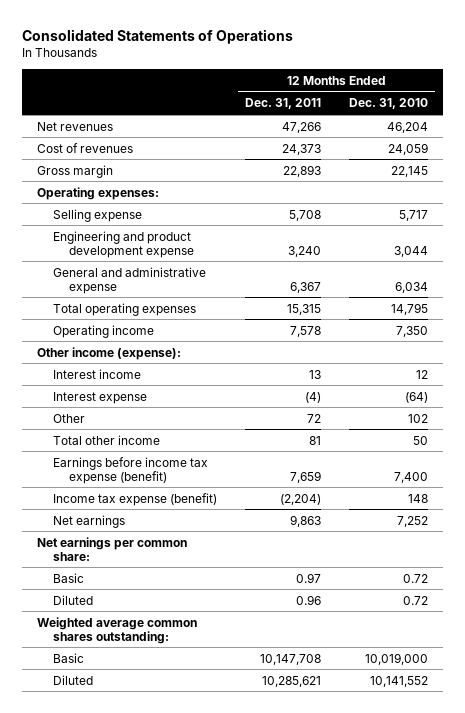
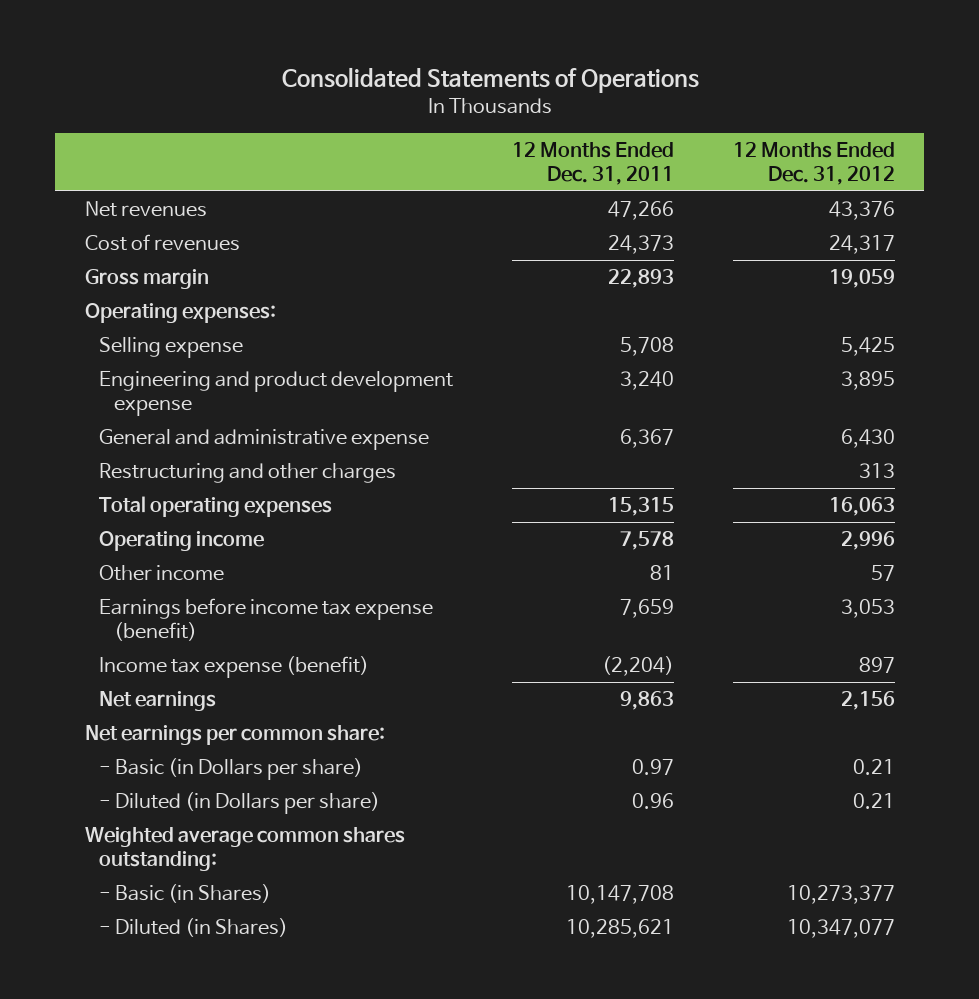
[349,98,429,110] Dec. 31, 2010 -> none
none -> [732,142,895,186] 12 Months Ended Dec. 31, 2012
none -> [99,462,397,483] Restructuring and other charges
[36,346,181,360] Other income (expense): -> none
[52,368,141,379] Interest income -> none
[52,391,147,404] Interest expense -> none
[52,434,160,445] Total other income -> none
[52,413,85,423] Other -> [99,564,225,581] Other income
[307,413,322,423] 72 -> [649,564,674,580] 81
[52,572,84,583] Basic -> [99,757,364,780] - Basic (in Dollars per share)
[52,594,93,605] Diluted -> [99,791,381,814] - Diluted (in Dollars per share)
[52,652,84,663] Basic -> [99,883,272,903] - Basic (in Shares)
[52,674,93,685] Diluted -> [99,917,289,937] - Diluted (in Shares)

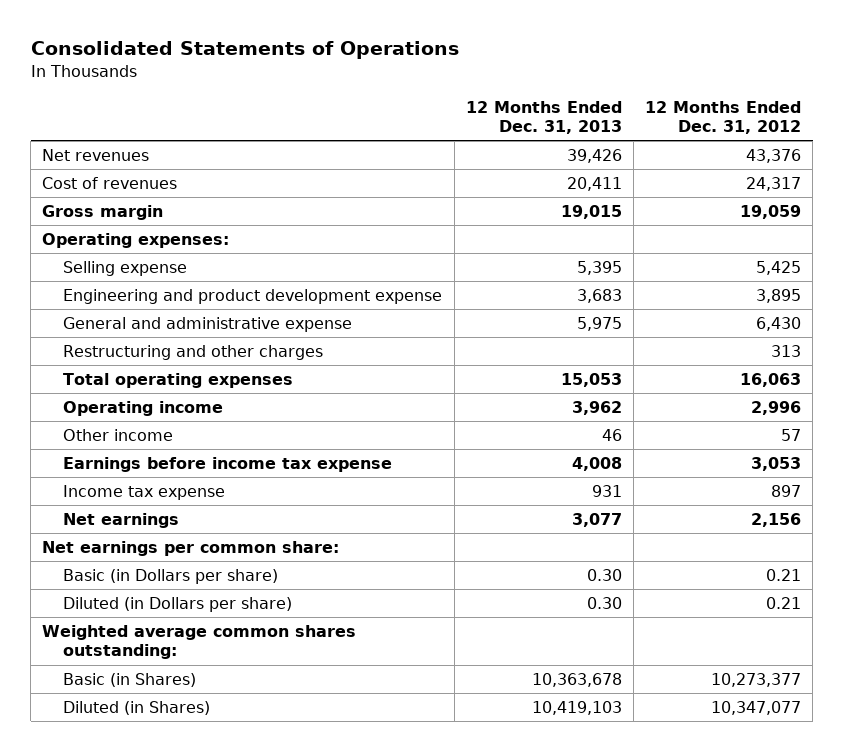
[511,142,674,186] 12 Months Ended Dec. 31, 2011 -> none
none -> [465,100,622,135] 12 Months Ended Dec. 31, 2013
[99,597,434,642] Earnings before income tax expense (benefit) -> [63,456,393,472] Earnings before income tax expense
[99,655,370,678] Income tax expense (benefit) -> [63,484,226,500] Income tax expense
[99,757,364,780] - Basic (in Dollars per share) -> [63,568,279,584] Basic (in Dollars per share)
[99,791,381,814] - Diluted (in Dollars per share) -> [63,596,293,612] Diluted (in Dollars per share)
[99,883,272,903] - Basic (in Shares) -> [63,672,197,687] Basic (in Shares)
[99,917,289,937] - Diluted (in Shares) -> [63,700,211,715] Diluted (in Shares)

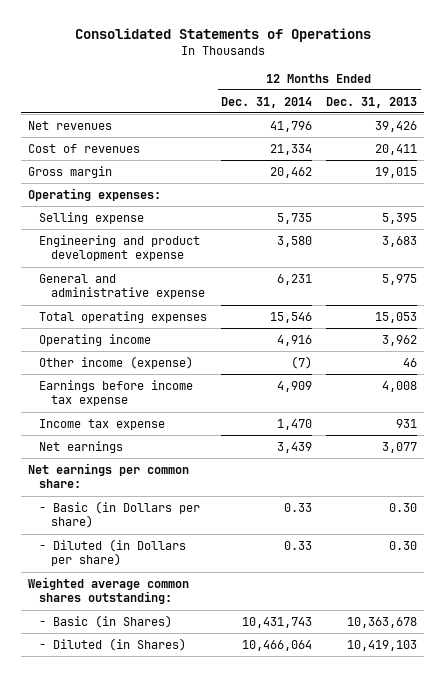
[645,100,802,135] 12 Months Ended Dec. 31, 2012 -> none
none -> [221,96,313,108] Dec. 31, 2014
[63,344,324,360] Restructuring and other charges -> none
[63,428,174,441] Other income -> [39,355,194,369] Other income (expense)
[63,568,279,584] Basic (in Dollars per share) -> [39,500,201,529] - Basic (in Dollars per share)
[63,596,293,612] Diluted (in Dollars per share) -> [39,538,187,567] - Diluted (in Dollars per share)
[63,672,197,687] Basic (in Shares) -> [39,614,173,628] - Basic (in Shares)
[63,700,211,715] Diluted (in Shares) -> [39,637,187,651] - Diluted (in Shares)

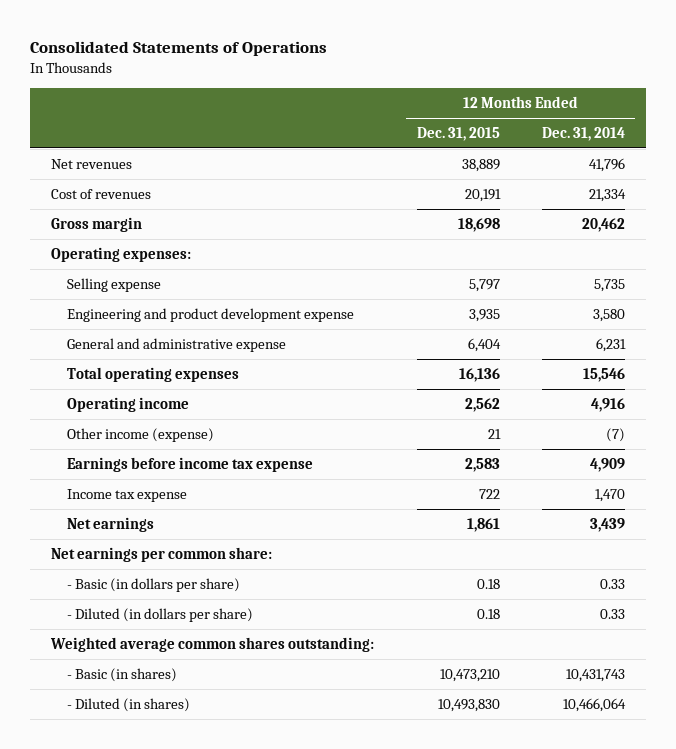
[326,96,418,108] Dec. 31, 2013 -> none
none -> [416,126,500,141] Dec. 31, 2015
[39,500,201,529] - Basic (in Dollars per share) -> [66,577,240,592] - Basic (in dollars per share)
[39,538,187,567] - Diluted (in Dollars per share) -> [66,607,253,622] - Diluted (in dollars per share)
[39,614,173,628] - Basic (in Shares) -> [66,667,177,682] - Basic (in shares)
[39,637,187,651] - Diluted (in Shares) -> [66,697,190,712] - Diluted (in shares)

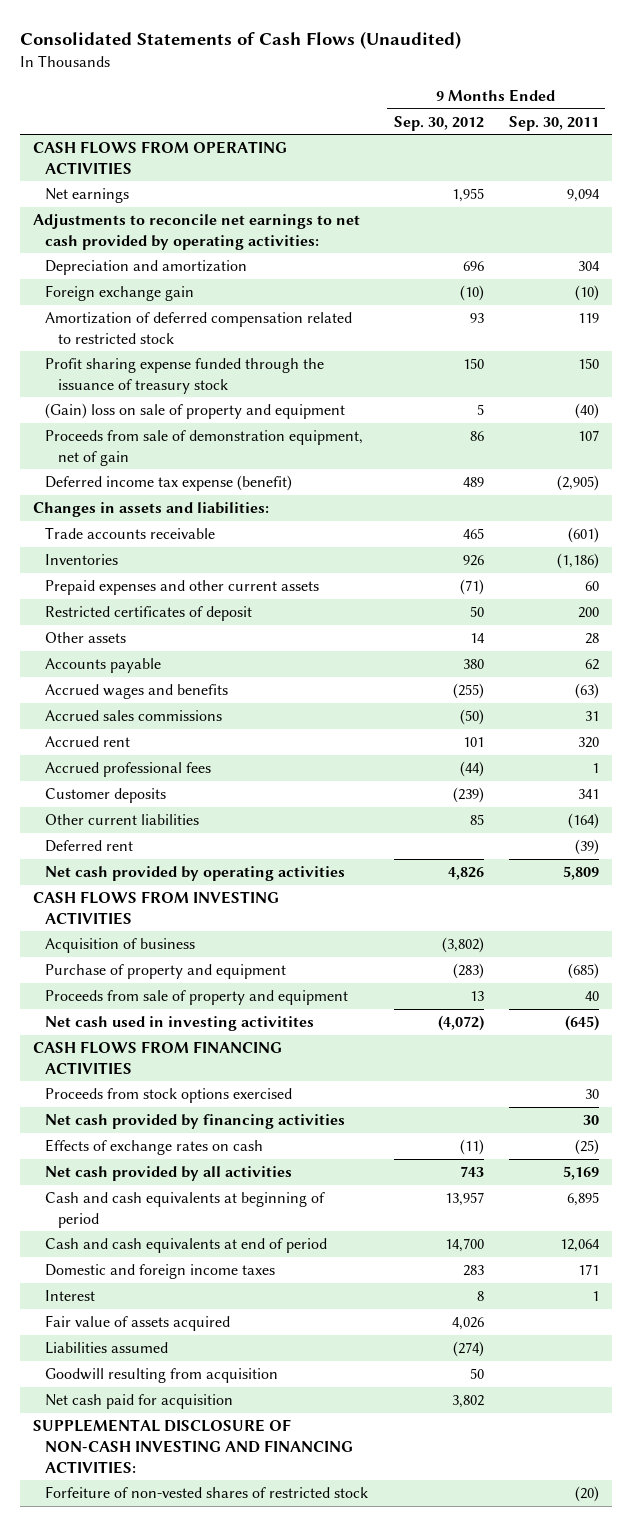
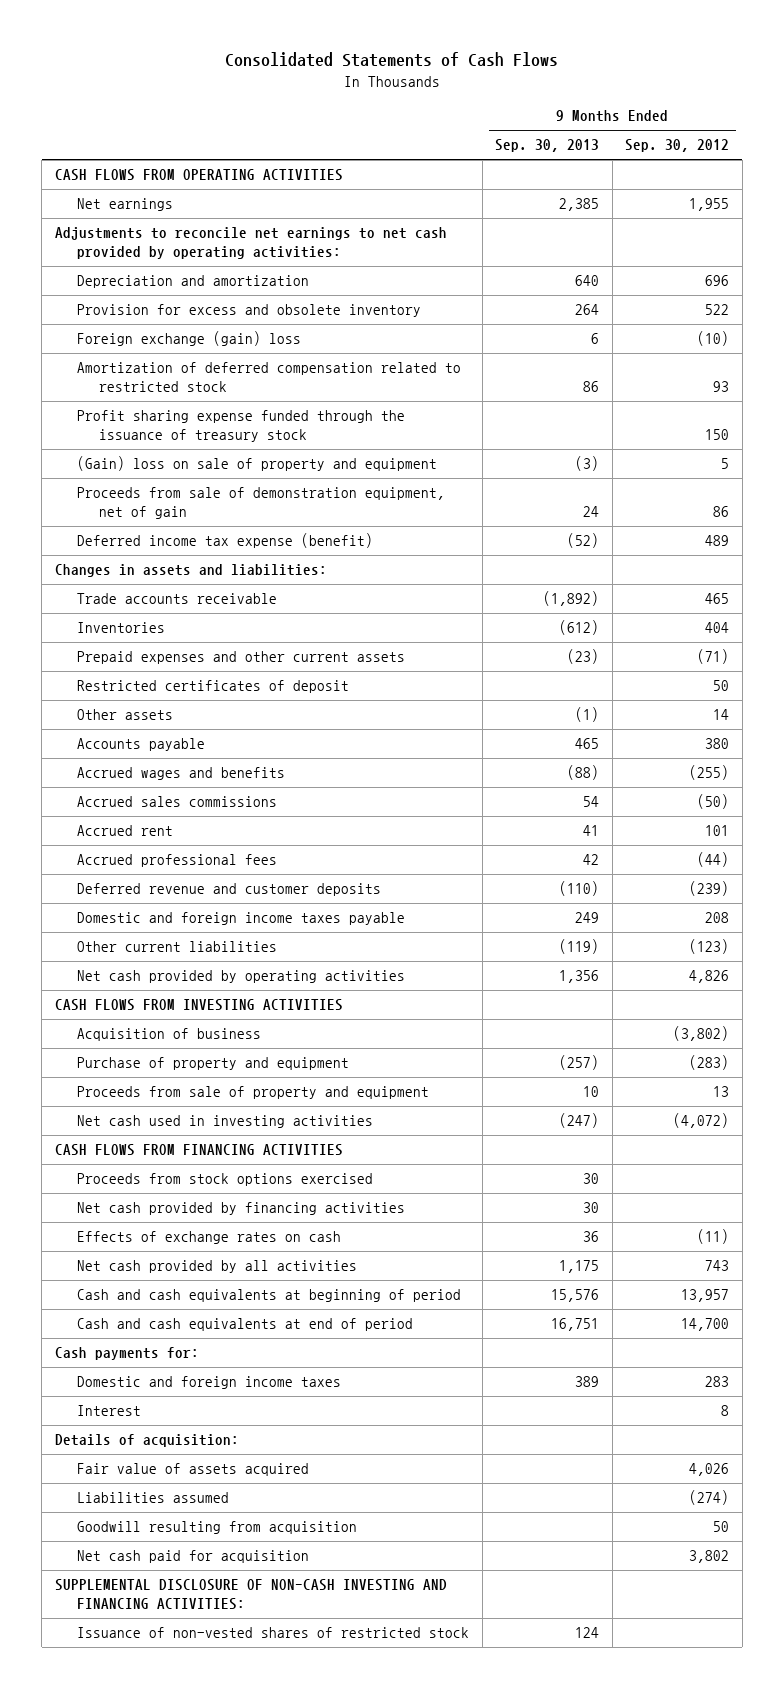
[20,31,462,50] Consolidated Statements of Cash Flows (Unaudited) -> [225,52,559,68] Consolidated Statements of Cash Flows
[508,115,599,131] Sep. 30, 2011 -> none
none -> [495,139,600,153] Sep. 30, 2013
none -> [77,304,422,318] Provision for excess and obsolete inventory
[45,285,195,302] Foreign exchange gain -> [77,331,302,347] Foreign exchange (gain) loss
[462,555,484,567] 926 -> [705,622,730,634] 404
[45,840,134,853] Deferred rent -> none
[45,788,167,804] Customer deposits -> [77,883,382,897] Deferred revenue and customer deposits
none -> [77,912,406,926] Domestic and foreign income taxes payable
[469,814,484,826] 85 -> [689,939,730,955] (123)
[45,1016,315,1032] Net cash used in investing activitites -> [77,1115,374,1129] Net cash used in investing activities
none -> [54,1347,199,1361] Cash payments for:
none -> [54,1434,239,1448] Details of acquisition:
[45,1486,369,1499] Forfeiture of non-vested shares of restricted stock -> [77,1627,470,1639] Issuance of non-vested shares of restricted stock

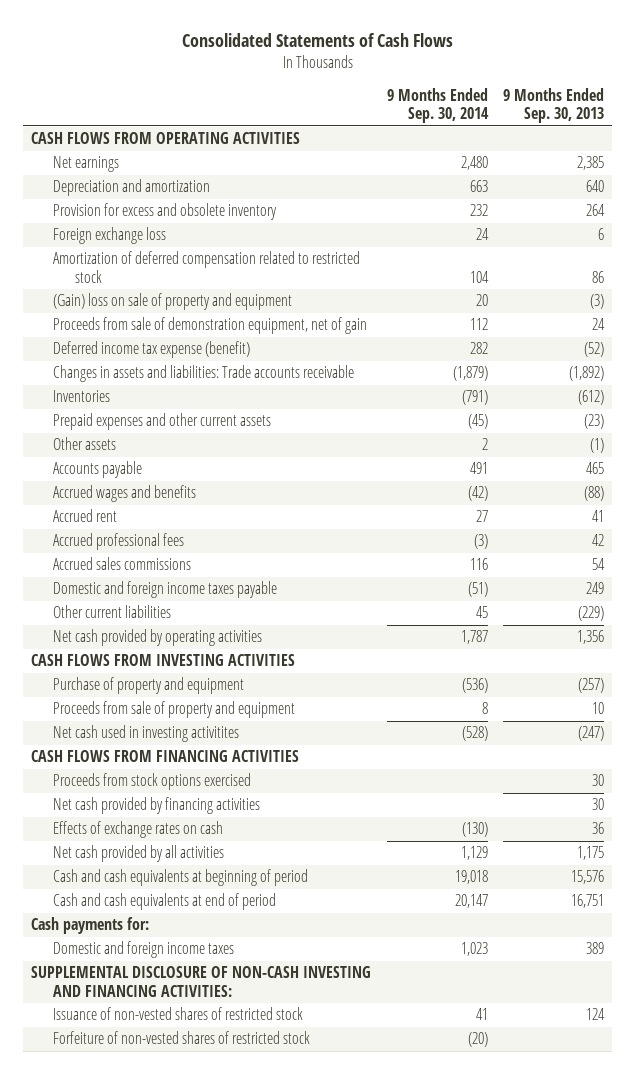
[625,139,730,153] Sep. 30, 2012 -> none
none -> [386,87,489,124] 9 Months Ended Sep. 30, 2014
[54,227,447,260] Adjustments to reconcile net earnings to net cash provided by operating activities: -> none
[77,331,302,347] Foreign exchange (gain) loss -> [52,227,166,245] Foreign exchange loss
[77,410,406,443] Profit sharing expense funded through the issuance of treasury stock -> none
[54,564,327,578] Changes in assets and liabilities: -> none
[77,593,278,605] Trade accounts receivable -> [52,365,354,383] Changes in assets and liabilities: Trade accounts receivable
[77,680,350,694] Restricted certificates of deposit -> none
[77,883,382,897] Deferred revenue and customer deposits -> none
[77,796,278,808] Accrued sales commissions -> [52,557,191,571] Accrued sales commissions
[559,939,600,955] (119) -> [578,606,605,622] (229)
[77,1028,262,1042] Acquisition of business -> none
[77,1115,374,1129] Net cash used in investing activities -> [52,725,239,743] Net cash used in investing activitites
[77,1405,142,1417] Interest -> none
[54,1434,239,1448] Details of acquisition: -> none
[77,1463,310,1477] Fair value of assets acquired -> none
[77,1492,230,1504] Liabilities assumed -> none
[77,1521,358,1535] Goodwill resulting from acquisition -> none
[77,1550,310,1564] Net cash paid for acquisition -> none
none -> [52,1031,310,1045] Forfeiture of non-vested shares of restricted stock

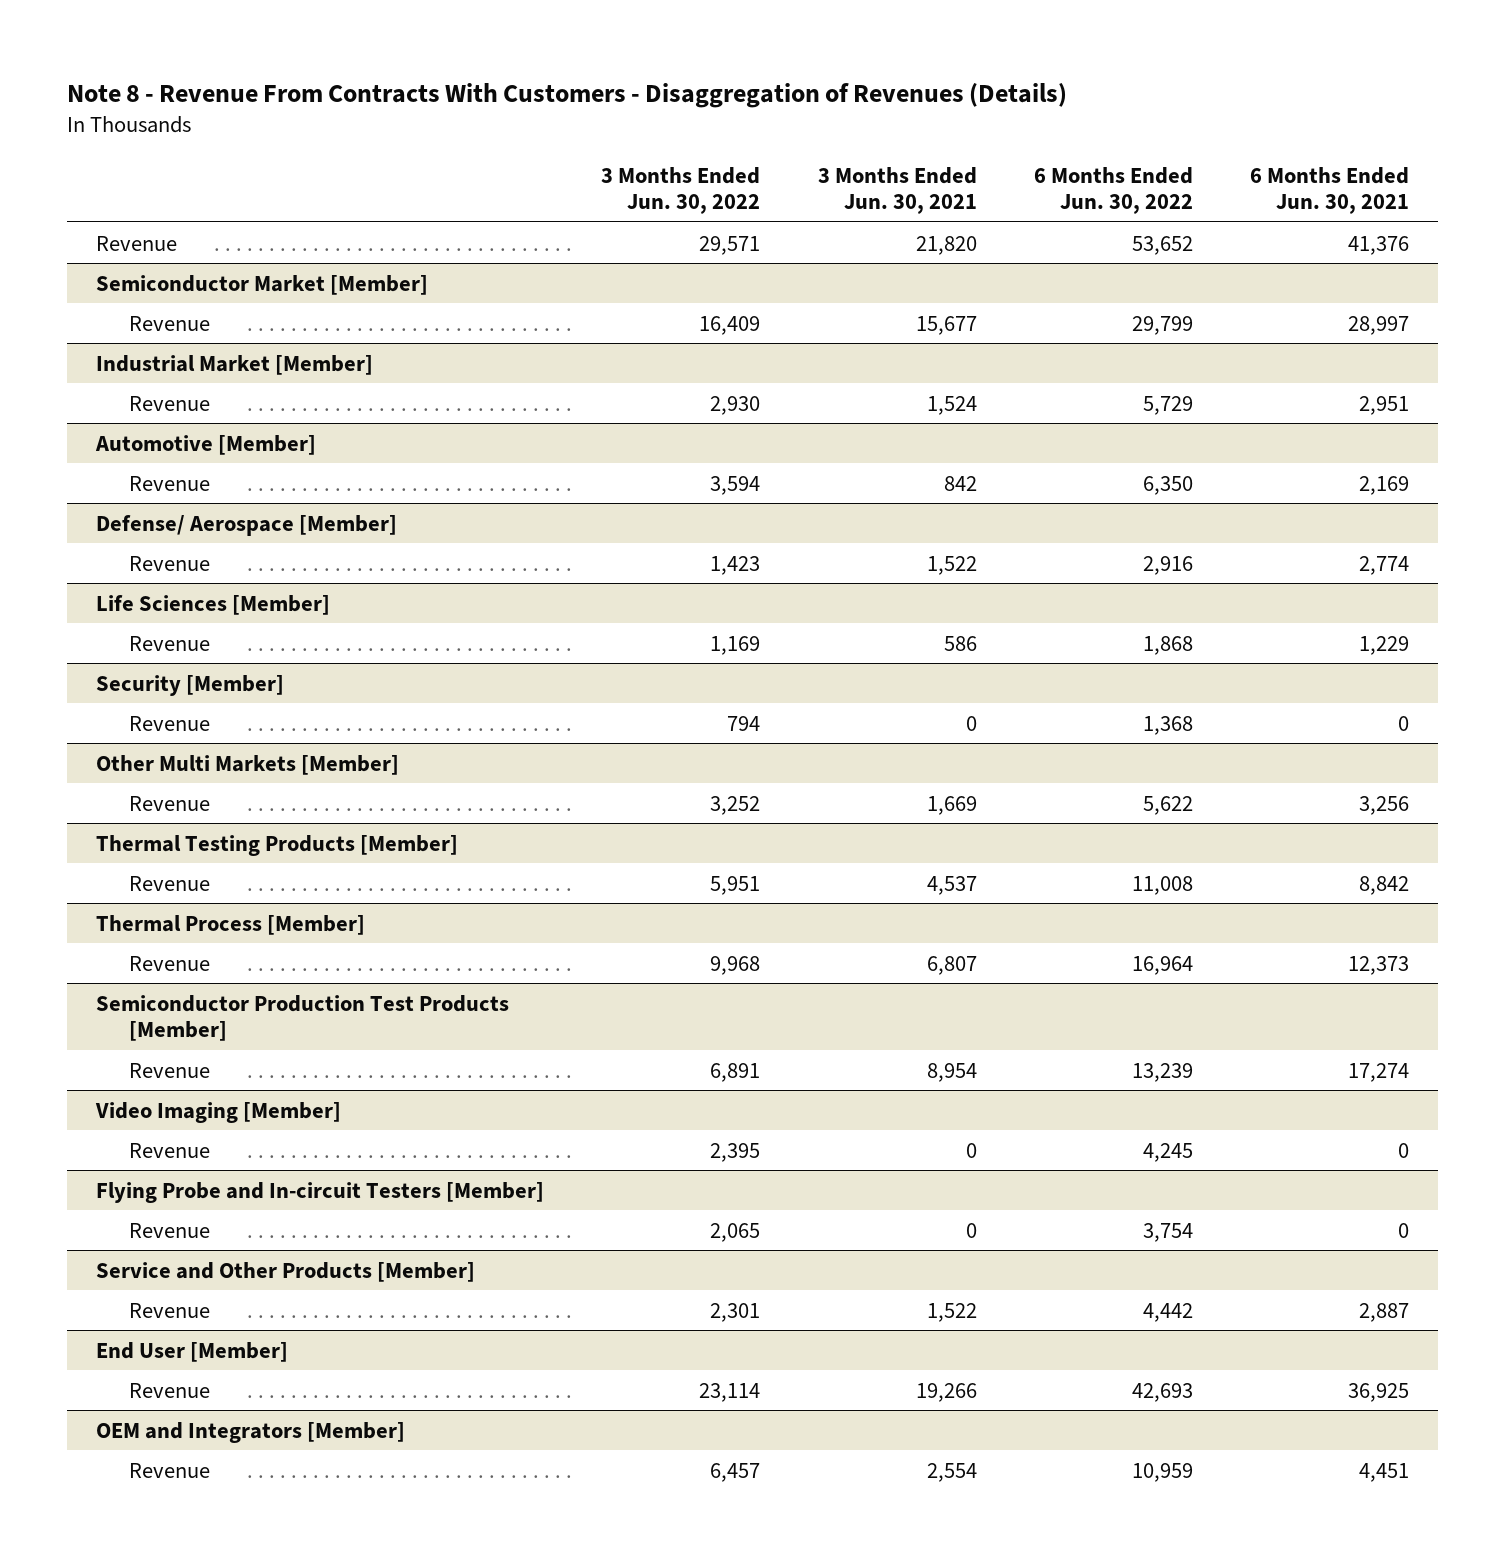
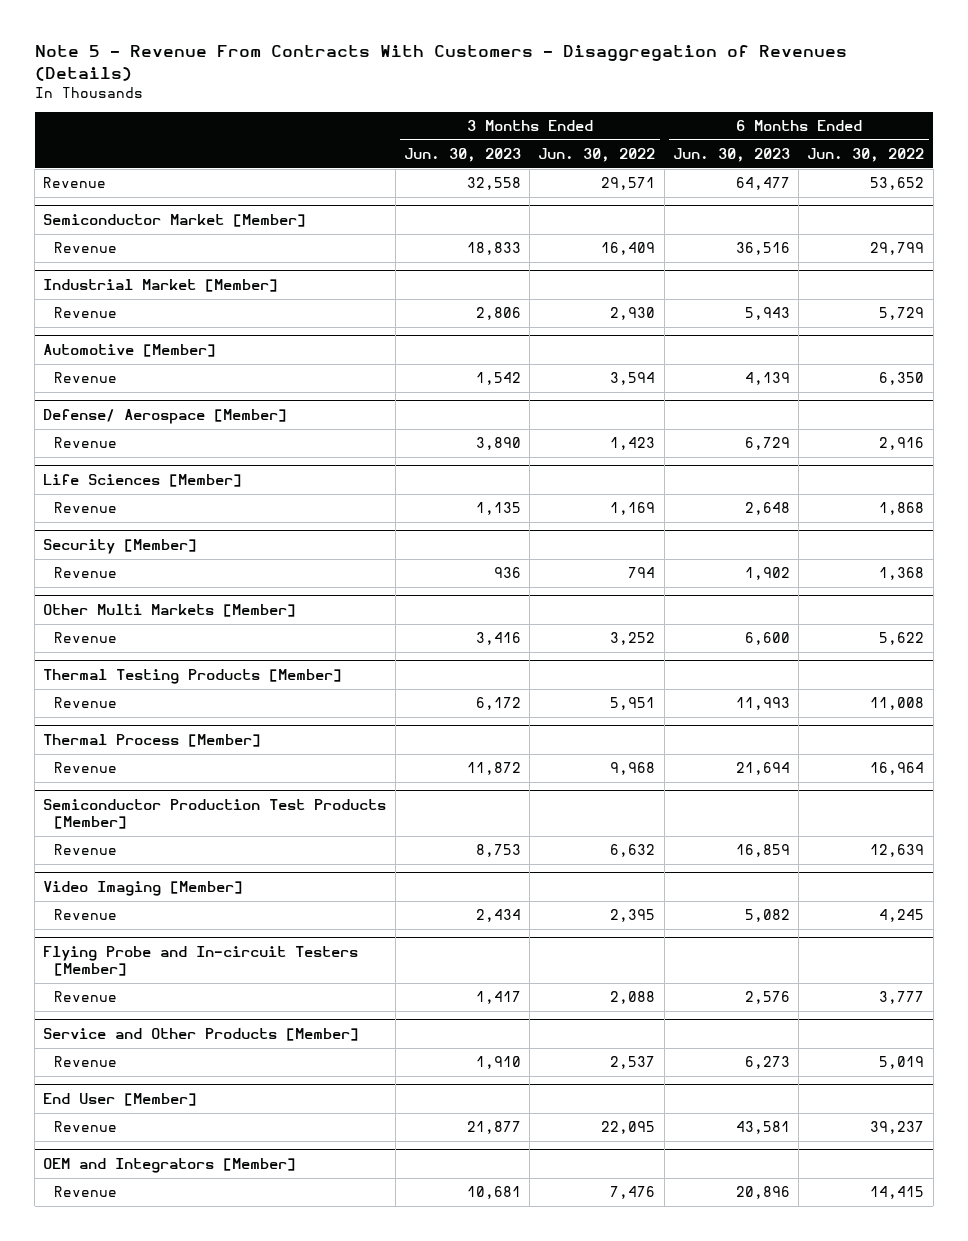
[66,82,1067,108] Note 8 - Revenue From Contracts With Customers - Disaggregation of Revenues (Details) -> [34,44,847,81] Note 5 - Revenue From Contracts With Customers - Disaggregation of Revenues (Details)
[817,166,977,214] 3 Months Ended Jun. 30, 2021 -> none
[1250,166,1410,214] 6 Months Ended Jun. 30, 2021 -> none
none -> [403,148,521,163] Jun. 30, 2023
none -> [672,148,790,163] Jun. 30, 2023
[710,1062,761,1082] 6,891 -> [610,844,656,858] 6,632
[1131,1062,1193,1082] 13,239 -> [870,844,925,858] 12,639
[710,1222,761,1242] 2,065 -> [610,991,656,1005] 2,088
[1142,1222,1193,1242] 3,754 -> [879,991,925,1005] 3,777
[710,1302,761,1322] 2,301 -> [610,1056,656,1070] 2,537
[1142,1302,1193,1322] 4,442 -> [879,1056,925,1070] 5,019
[699,1382,761,1402] 23,114 -> [601,1121,656,1135] 22,095
[1131,1382,1193,1402] 42,693 -> [870,1121,925,1135] 39,237
[710,1462,761,1482] 6,457 -> [610,1186,656,1200] 7,476
[1131,1462,1193,1482] 10,959 -> [870,1186,925,1200] 14,415

